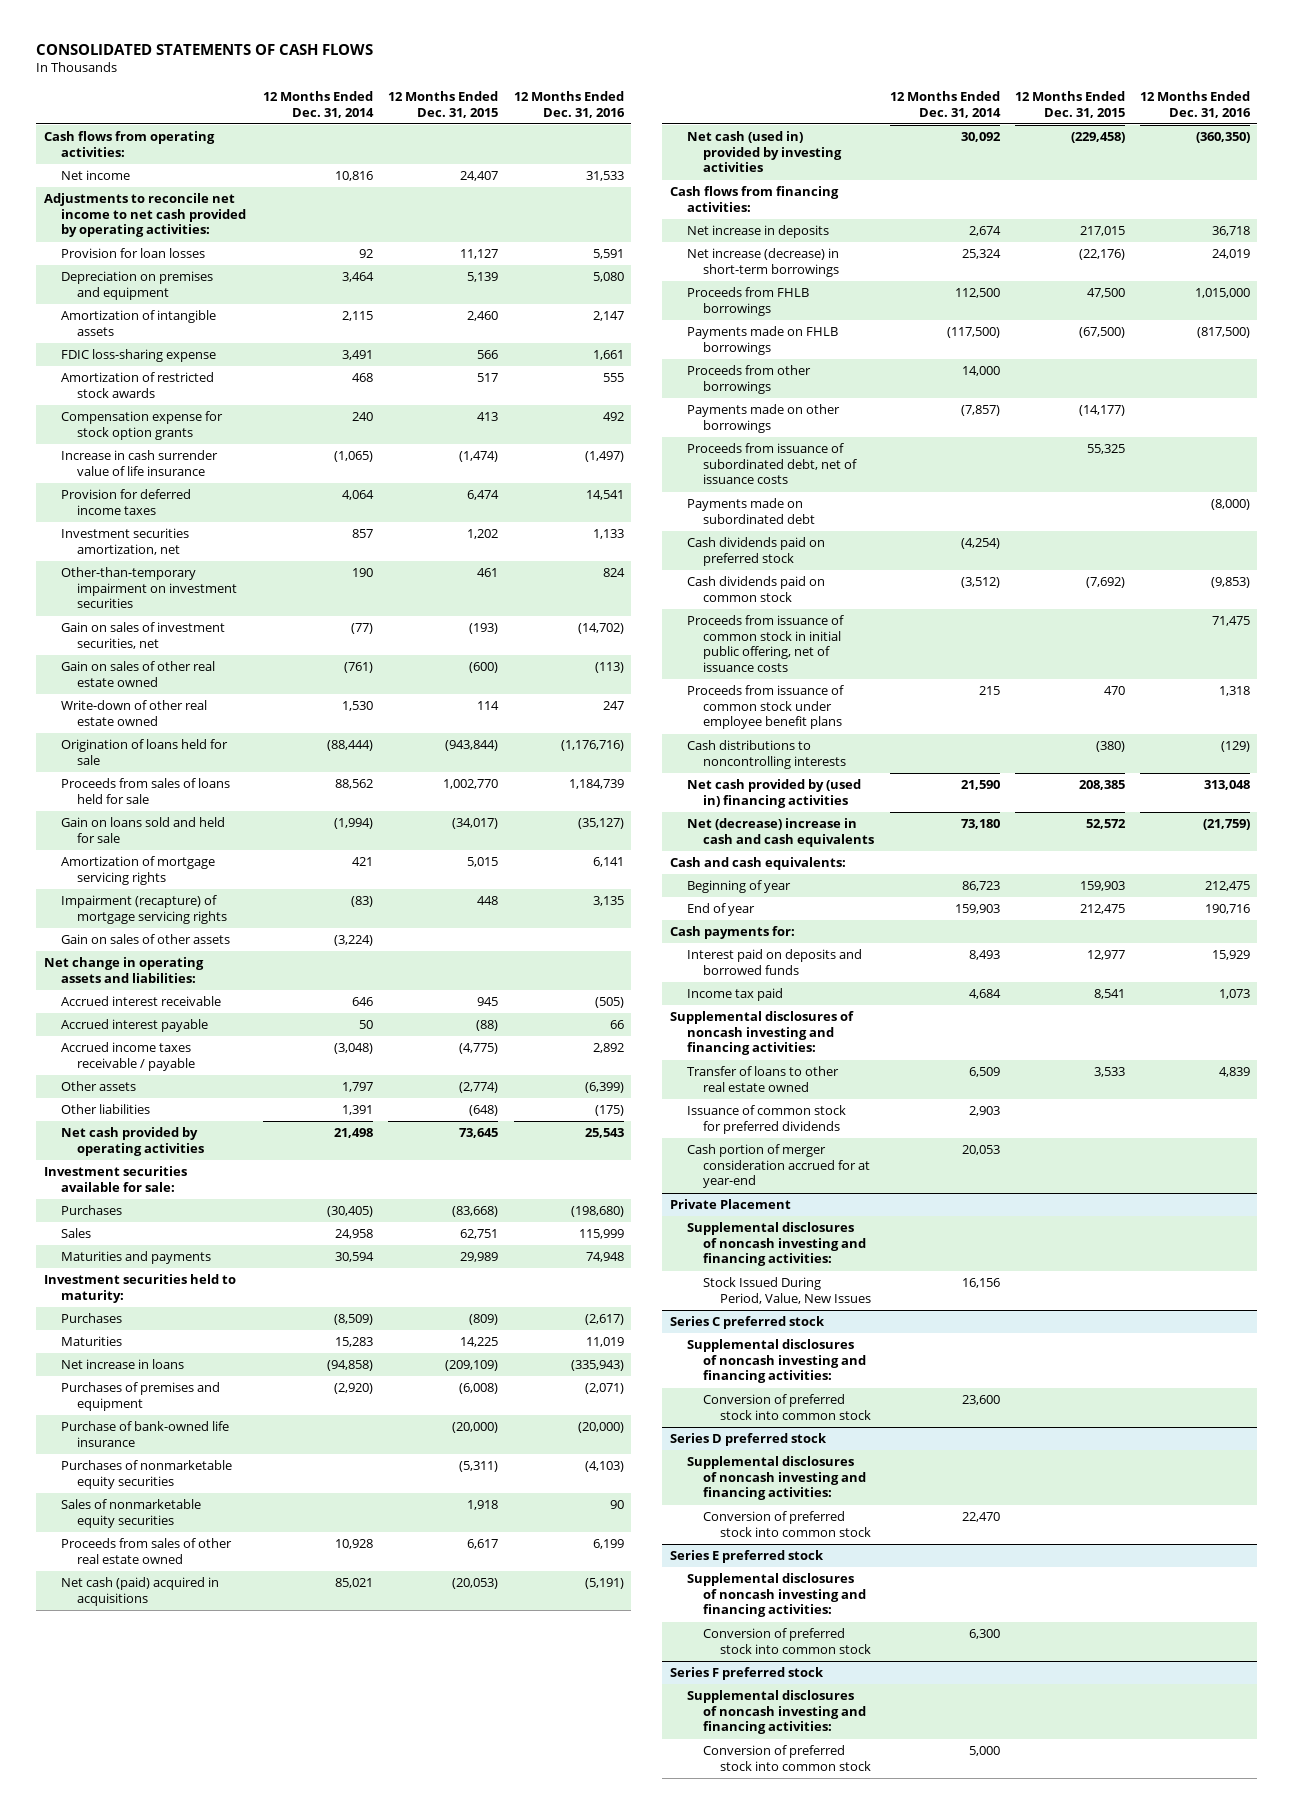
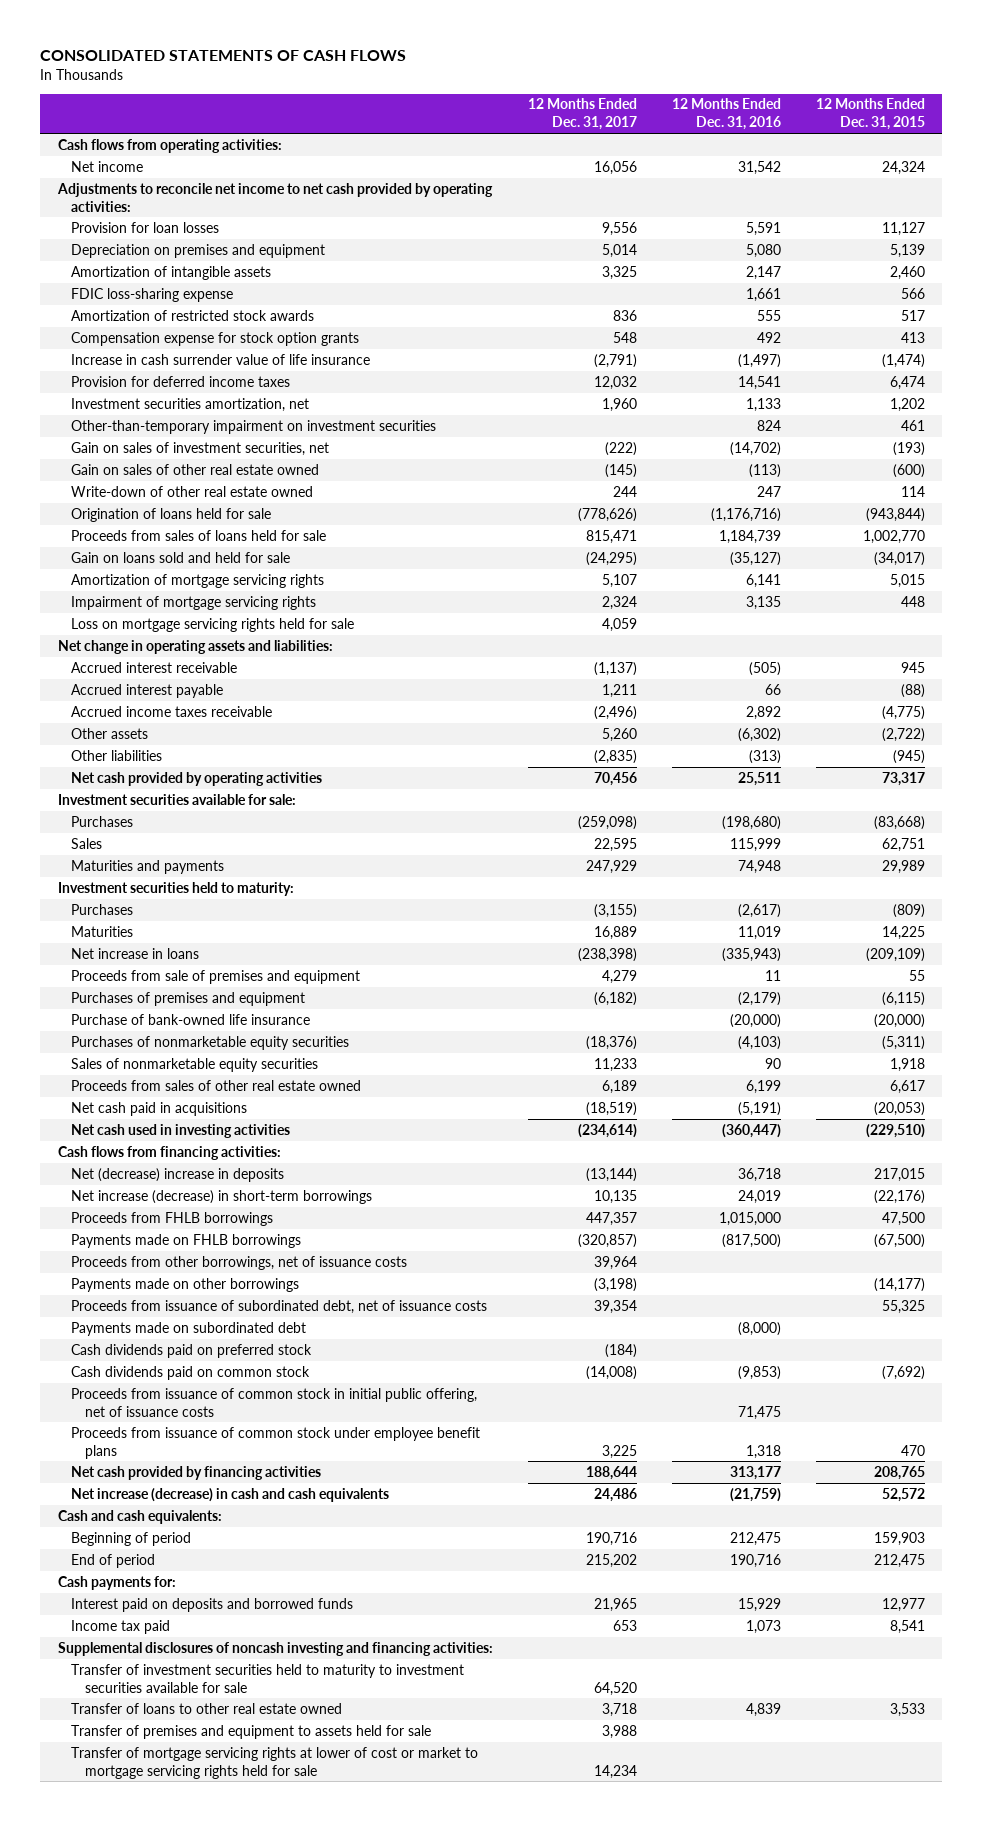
[263,90,375,118] 12 Months Ended Dec. 31, 2014 -> none
none -> [527,98,637,131] 12 Months Ended Dec. 31, 2017
[460,171,499,182] 24,407 -> [881,160,925,175] 24,324
[585,171,624,182] 31,533 -> [737,160,781,175] 31,542
[60,934,230,945] Gain on sales of other assets -> none
[60,895,228,924] Impairment (recapture) of mortgage servicing rights -> [71,595,317,610] Impairment of mortgage servicing rights
none -> [71,617,355,632] Loss on mortgage servicing rights held for sale
[60,1042,196,1071] Accrued income taxes receivable / payable -> [71,705,273,717] Accrued income taxes receivable
[459,1082,499,1094] (2,774) -> [881,727,925,742] (2,722)
[584,1082,624,1094] (6,399) -> [737,727,781,742] (6,302)
[469,1105,499,1117] (648) -> [892,749,925,764] (945)
[594,1105,624,1117] (175) -> [748,749,781,764] (313)
[459,1128,499,1139] 73,645 -> [881,771,925,786] 73,317
[584,1128,624,1139] 25,543 -> [737,771,781,786] 25,511
none -> [71,969,361,984] Proceeds from sale of premises and equipment
[459,1383,499,1395] (6,008) -> [881,991,925,1006] (6,115)
[584,1383,624,1395] (2,071) -> [737,991,781,1006] (2,179)
[60,1577,219,1606] Net cash (paid) acquired in acquisitions -> [71,1101,248,1116] Net cash paid in acquisitions
[686,131,843,173] Net cash (used in) provided by investing activities -> [71,1123,291,1138] Net cash used in investing activities
[1070,132,1125,144] (229,458) -> [865,1123,925,1138] (229,510)
[1195,132,1250,144] (360,350) -> [721,1123,781,1138] (360,447)
[686,225,829,239] Net increase in deposits -> [71,1167,285,1182] Net (decrease) increase in deposits
[686,365,811,394] Proceeds from other borrowings -> [71,1255,408,1270] Proceeds from other borrowings, net of issuance costs
[686,740,847,769] Cash distributions to noncontrolling interests -> none
[686,779,861,808] Net cash provided by (used in) financing activities -> [71,1465,322,1480] Net cash provided by financing activities
[1078,780,1125,791] 208,385 -> [873,1465,925,1480] 208,765
[1203,780,1250,791] 313,048 -> [729,1465,781,1480] 313,177
[686,818,875,847] Net (decrease) increase in cash and cash equivalents -> [71,1487,390,1502] Net increase (decrease) in cash and cash equivalents
[686,880,791,894] Beginning of year -> [71,1531,192,1546] Beginning of period
[686,903,755,917] End of year -> [71,1553,156,1568] End of period
none -> [71,1663,465,1693] Transfer of investment securities held to maturity to investment securities available for sale
[686,1105,846,1134] Issuance of common stock for preferred dividends -> none
[686,1144,871,1189] Cash portion of merger consideration accrued for at year-end -> none
[669,1199,791,1210] Private Placement -> none
[686,1222,867,1267] Supplemental disclosures of noncash investing and financing activities: -> none
[703,1277,872,1304] Stock Issued During Period, Value, New Issues -> none
[669,1316,825,1330] Series C preferred stock -> none
[686,1339,867,1384] Supplemental disclosures of noncash investing and financing activities: -> none
[703,1394,872,1420] Conversion of preferred stock into common stock -> none
[669,1433,827,1447] Series D preferred stock -> none
[686,1456,867,1501] Supplemental disclosures of noncash investing and financing activities: -> none
[703,1511,872,1537] Conversion of preferred stock into common stock -> none
[669,1550,824,1564] Series E preferred stock -> none
[686,1573,867,1618] Supplemental disclosures of noncash investing and financing activities: -> none
[703,1628,872,1654] Conversion of preferred stock into common stock -> none
[669,1667,824,1681] Series F preferred stock -> none
[686,1690,867,1735] Supplemental disclosures of noncash investing and financing activities: -> none
[703,1745,872,1771] Conversion of preferred stock into common stock -> none
none -> [71,1724,432,1739] Transfer of premises and equipment to assets held for sale
none -> [71,1746,479,1779] Transfer of mortgage servicing rights at lower of cost or market to mortgage servicing rights held for sale

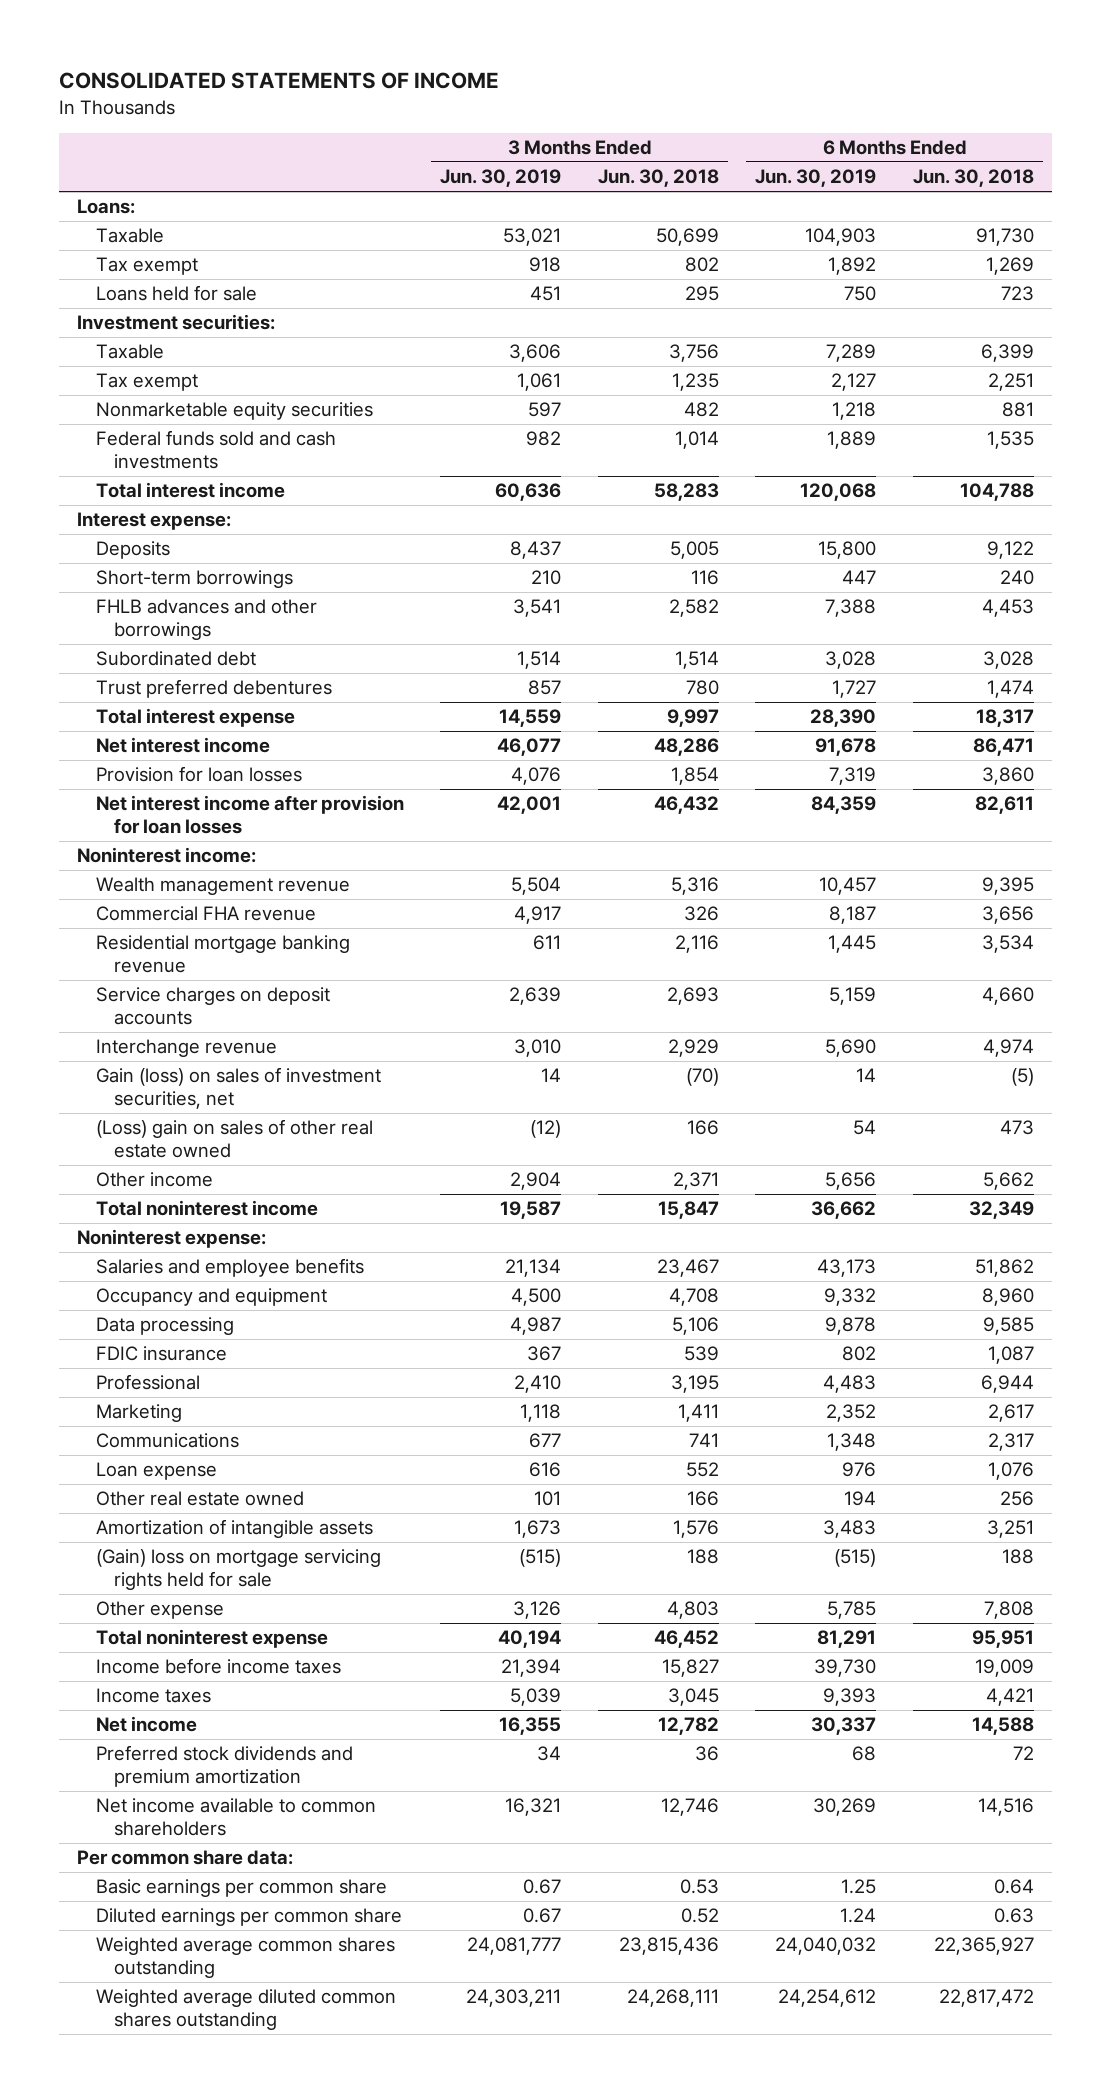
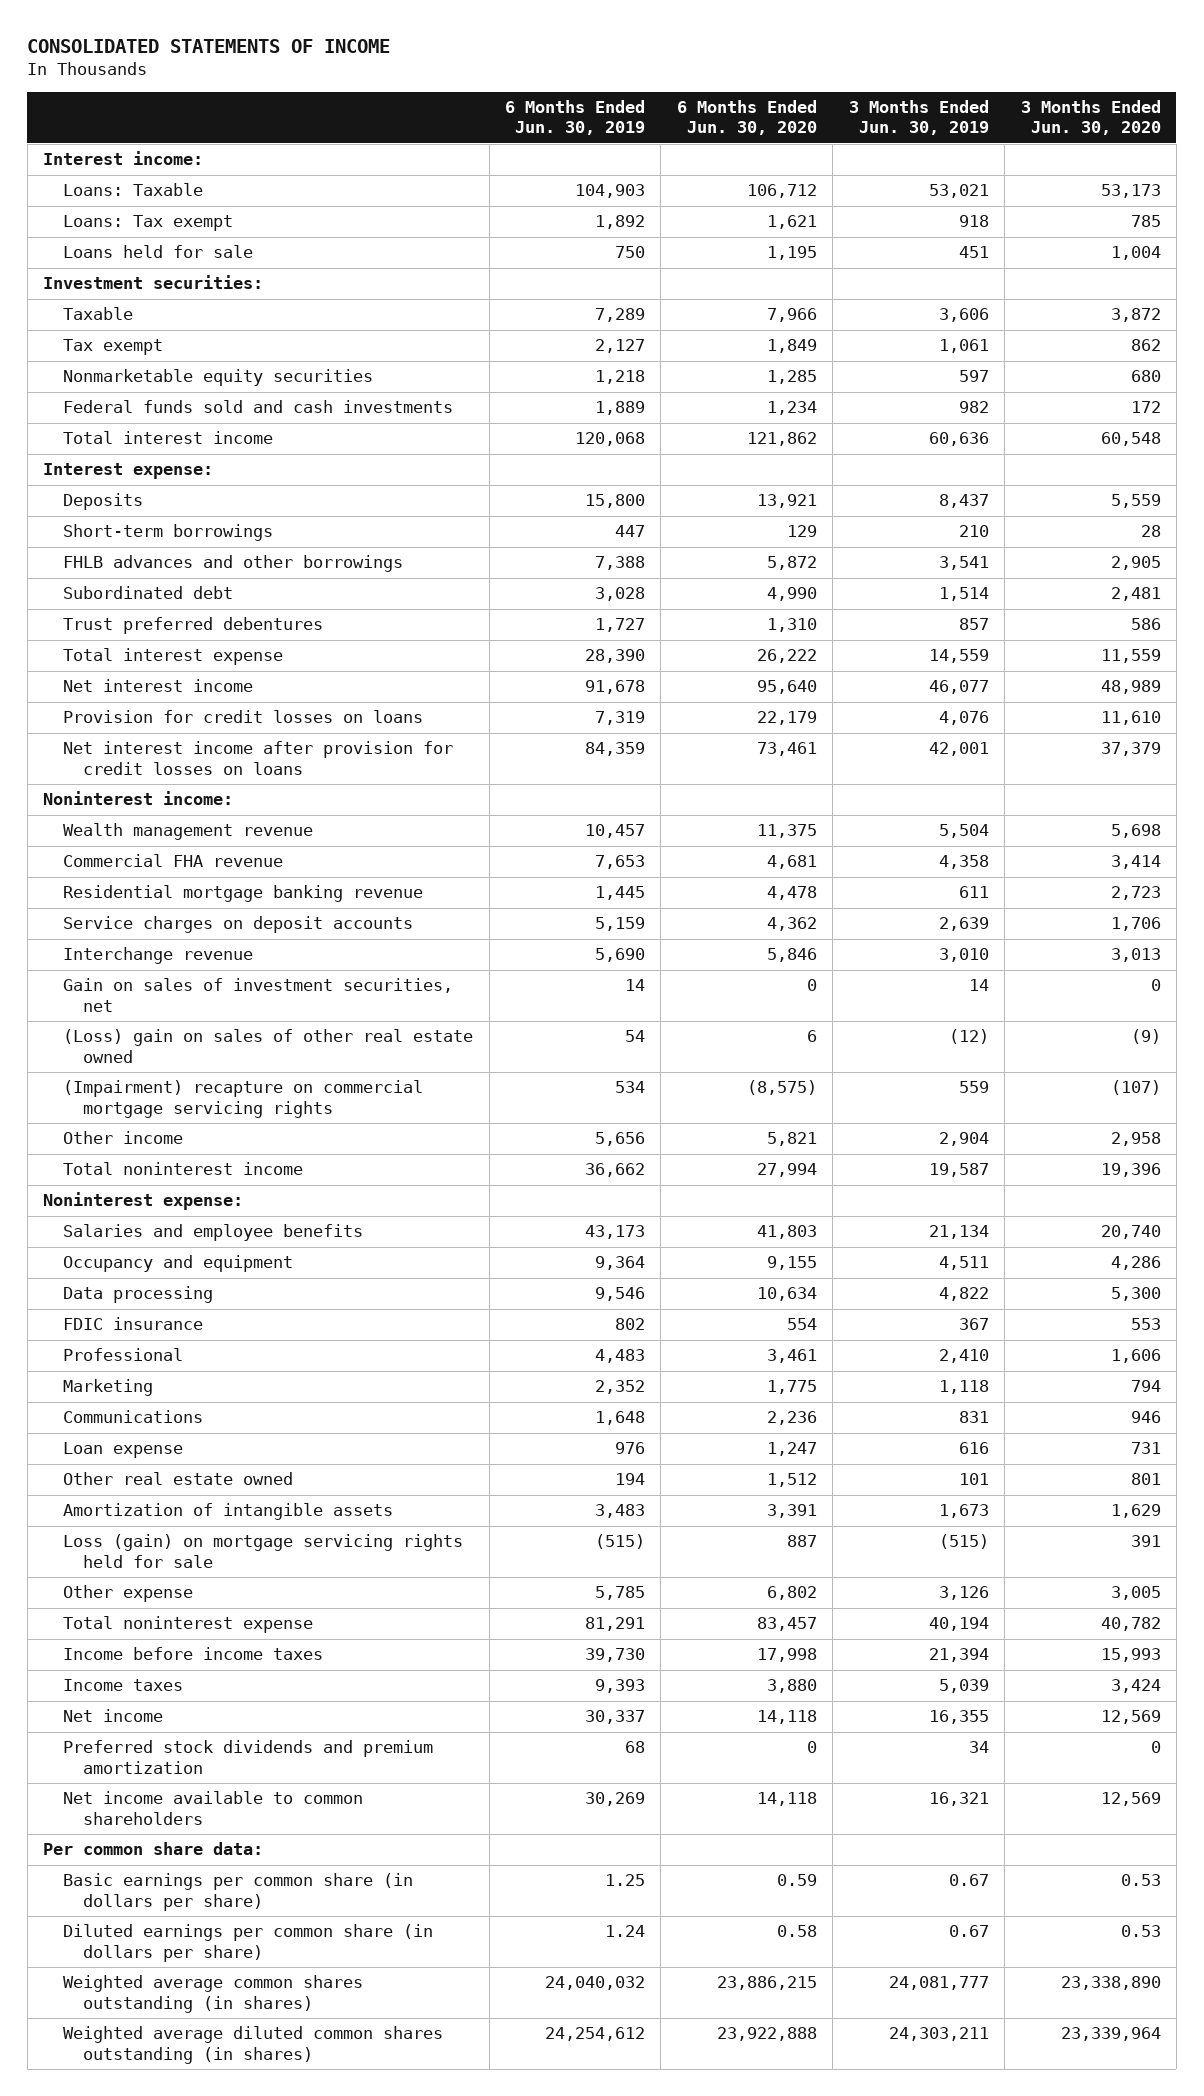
[597,169,719,188] Jun. 30, 2018 -> none
[912,169,1034,188] Jun. 30, 2018 -> none
none -> [676,100,817,136] 6 Months Ended Jun. 30, 2020
none -> [1020,100,1161,136] 3 Months Ended Jun. 30, 2020
[77,199,136,215] Loans: -> [43,151,204,166] Interest income:
[95,228,164,244] Taxable -> [63,183,204,197] Loans: Taxable
[95,257,198,276] Tax exempt -> [63,215,234,232] Loans: Tax exempt
[95,766,302,783] Provision for loan losses -> [63,710,424,724] Provision for credit losses on loans
[95,795,404,834] Net interest income after provision for loan losses -> [63,741,454,775] Net interest income after provision for credit losses on loans
[514,906,562,925] 4,917 -> [938,855,989,870] 4,358
[829,906,877,925] 8,187 -> [595,855,646,870] 7,653
[95,1067,381,1109] Gain (loss) on sales of investment securities, net -> [63,978,454,1012] Gain on sales of investment securities, net
none -> [63,1080,424,1118] (Impairment) recapture on commercial mortgage servicing rights
[511,1288,562,1307] 4,500 -> [938,1256,989,1271] 4,511
[824,1288,877,1307] 9,332 -> [595,1256,646,1271] 9,364
[510,1317,562,1336] 4,987 -> [938,1287,989,1302] 4,822
[825,1317,877,1336] 9,878 -> [595,1287,646,1302] 9,546
[529,1433,562,1449] 677 -> [958,1411,989,1424] 831
[827,1433,877,1452] 1,348 -> [595,1411,646,1426] 1,648
[95,1549,381,1590] (Gain) loss on mortgage servicing rights held for sale -> [63,1534,464,1568] Loss (gain) on mortgage servicing rights held for sale
[95,1879,387,1898] Basic earnings per common share -> [63,1873,414,1911] Basic earnings per common share (in dollars per share)
[95,1908,402,1927] Diluted earnings per common share -> [63,1924,434,1962] Diluted earnings per common share (in dollars per share)
[95,1937,395,1978] Weighted average common shares outstanding -> [63,1975,364,2013] Weighted average common shares outstanding (in shares)
[95,1989,396,2030] Weighted average diluted common shares outstanding -> [63,2026,444,2064] Weighted average diluted common shares outstanding (in shares)

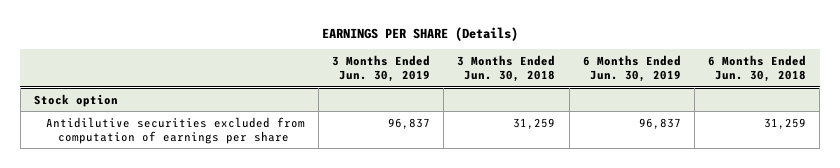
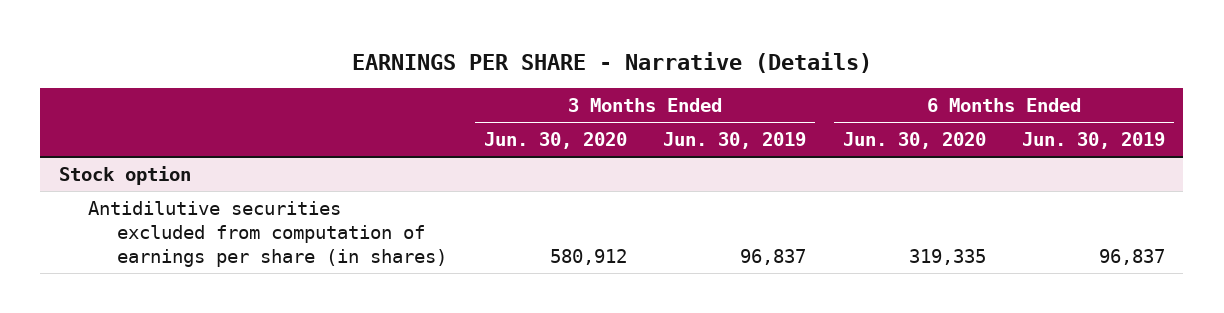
[321,26,518,41] EARNINGS PER SHARE (Details) -> [351,51,872,73] EARNINGS PER SHARE - Narrative (Details)
[457,55,556,83] 3 Months Ended Jun. 30, 2018 -> none
[708,55,807,83] 6 Months Ended Jun. 30, 2018 -> none
none -> [483,132,627,150] Jun. 30, 2020
none -> [842,132,986,150] Jun. 30, 2020
[45,116,305,144] Antidilutive securities excluded from computation of earnings per share -> [87,200,448,267] Antidilutive securities excluded from computation of earnings per share (in shares)

